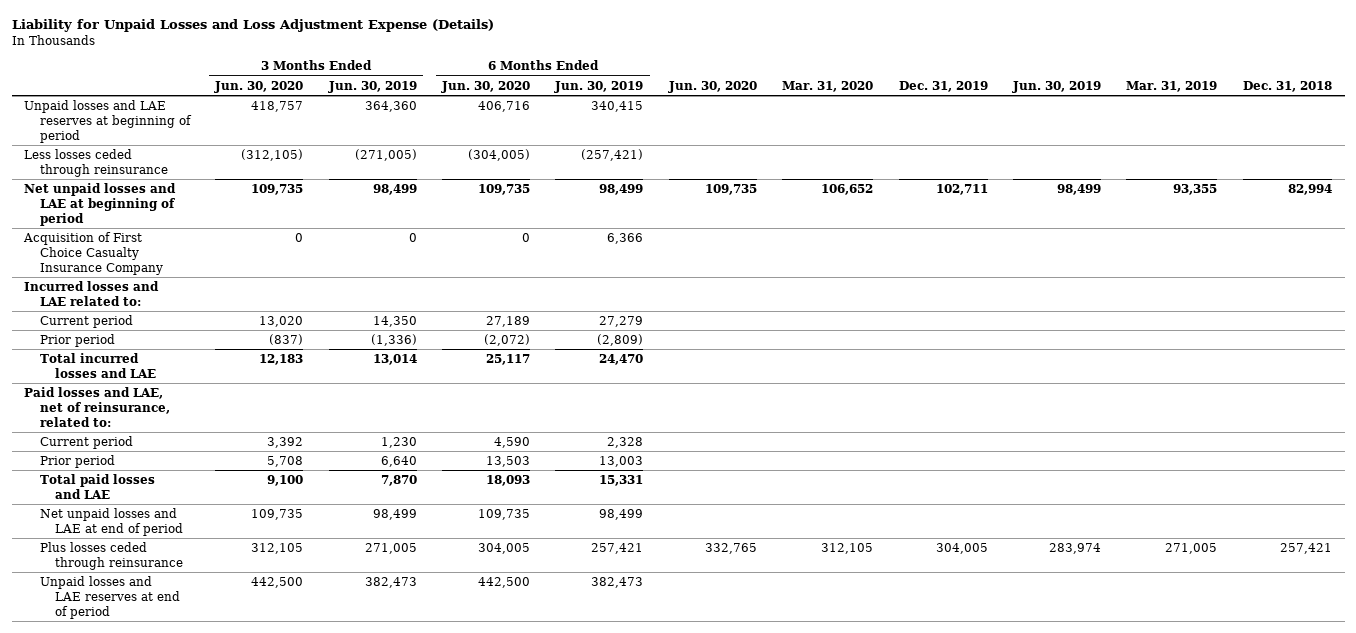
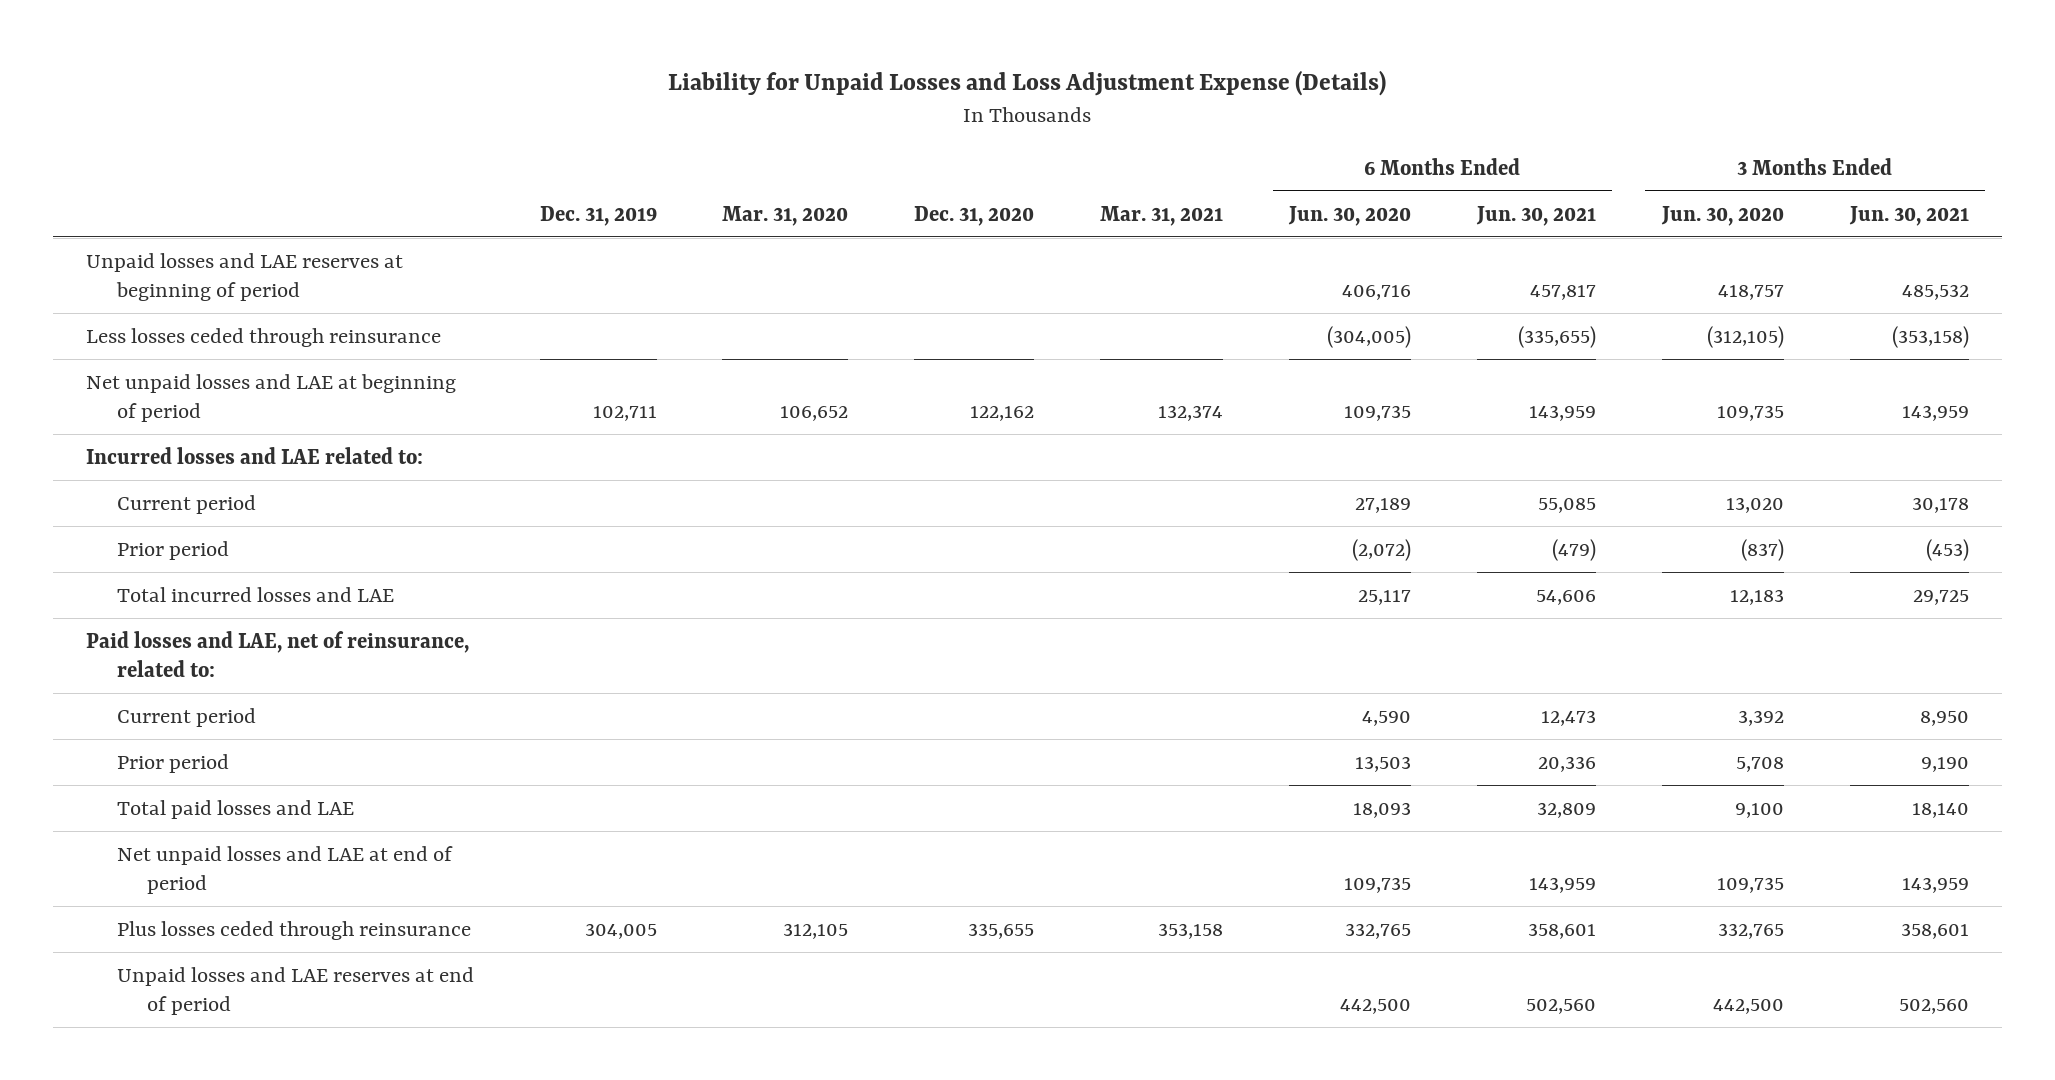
[327,80,417,93] Jun. 30, 2019 -> none
[554,80,644,93] Jun. 30, 2019 -> none
[667,80,757,93] Jun. 30, 2020 -> none
[1012,80,1102,93] Jun. 30, 2019 -> none
[1126,80,1218,92] Mar. 31, 2019 -> none
[1242,80,1332,92] Dec. 31, 2018 -> none
none -> [914,205,1035,226] Dec. 31, 2020
none -> [1100,205,1224,226] Mar. 31, 2021
none -> [1475,205,1596,226] Jun. 30, 2021
none -> [1848,205,1969,226] Jun. 30, 2021
[23,231,163,275] Acquisition of First Choice Casualty Insurance Company -> none
[251,542,304,554] 312,105 -> [1717,922,1784,939] 332,765
[477,542,530,554] 304,005 -> [1345,922,1412,939] 332,765

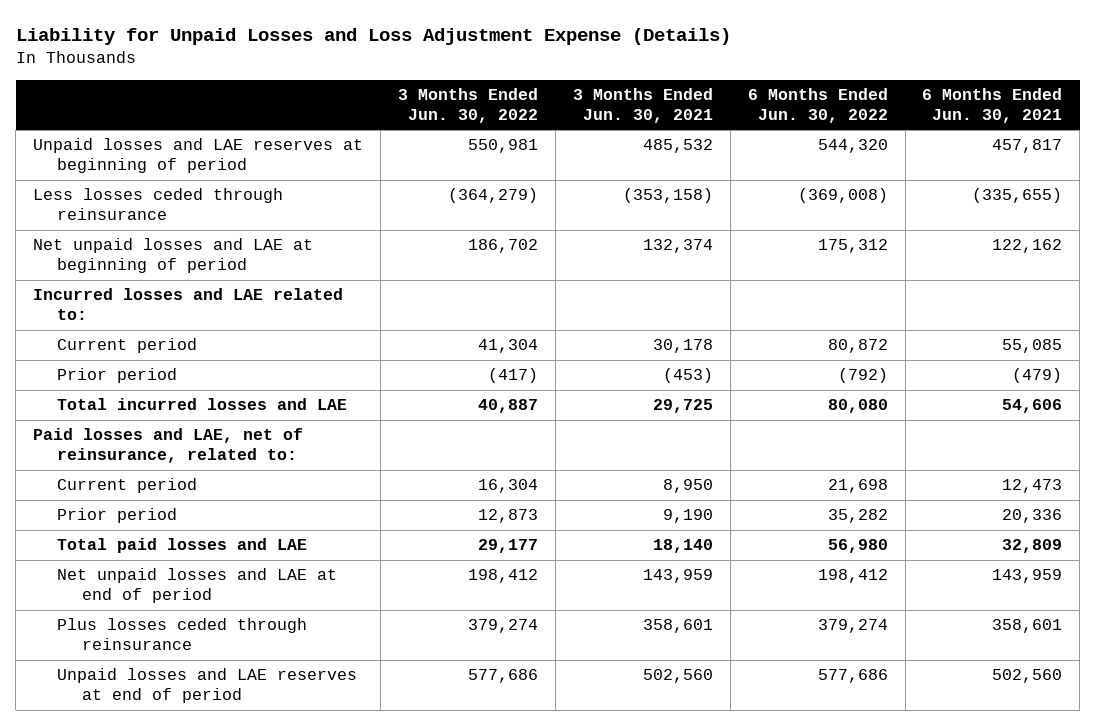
[539,205,657,226] Dec. 31, 2019 -> none
[722,205,849,226] Mar. 31, 2020 -> none
[914,205,1035,226] Dec. 31, 2020 -> none
[1100,205,1224,226] Mar. 31, 2021 -> none
[1288,205,1412,226] Jun. 30, 2020 -> none
[1660,205,1784,226] Jun. 30, 2020 -> none
none -> [398,87,539,123] 3 Months Ended Jun. 30, 2022
none -> [747,87,888,123] 6 Months Ended Jun. 30, 2022
[1528,404,1596,421] 143,959 -> [992,239,1063,254] 122,162
[1901,404,1969,421] 143,959 -> [642,239,713,254] 132,374

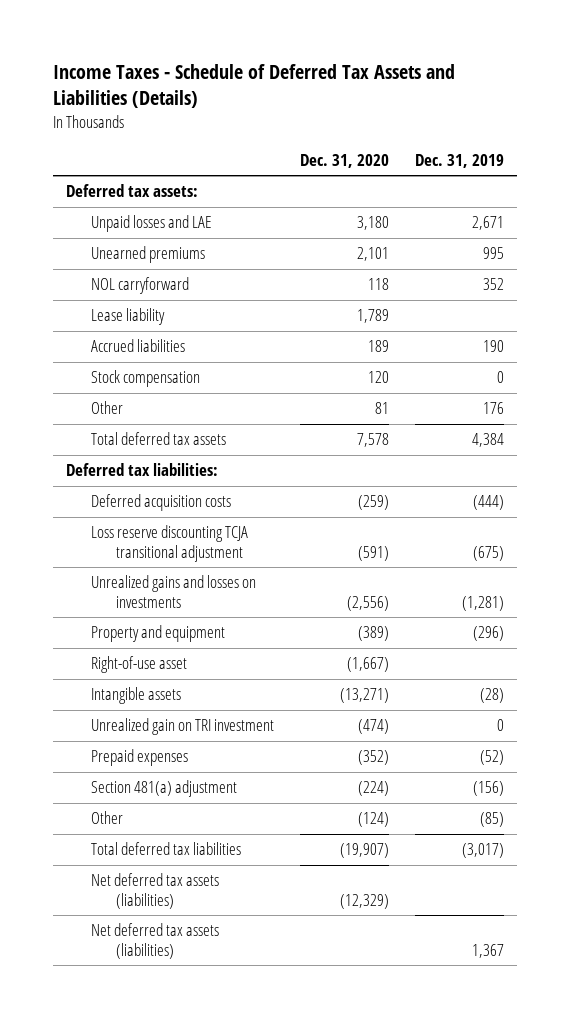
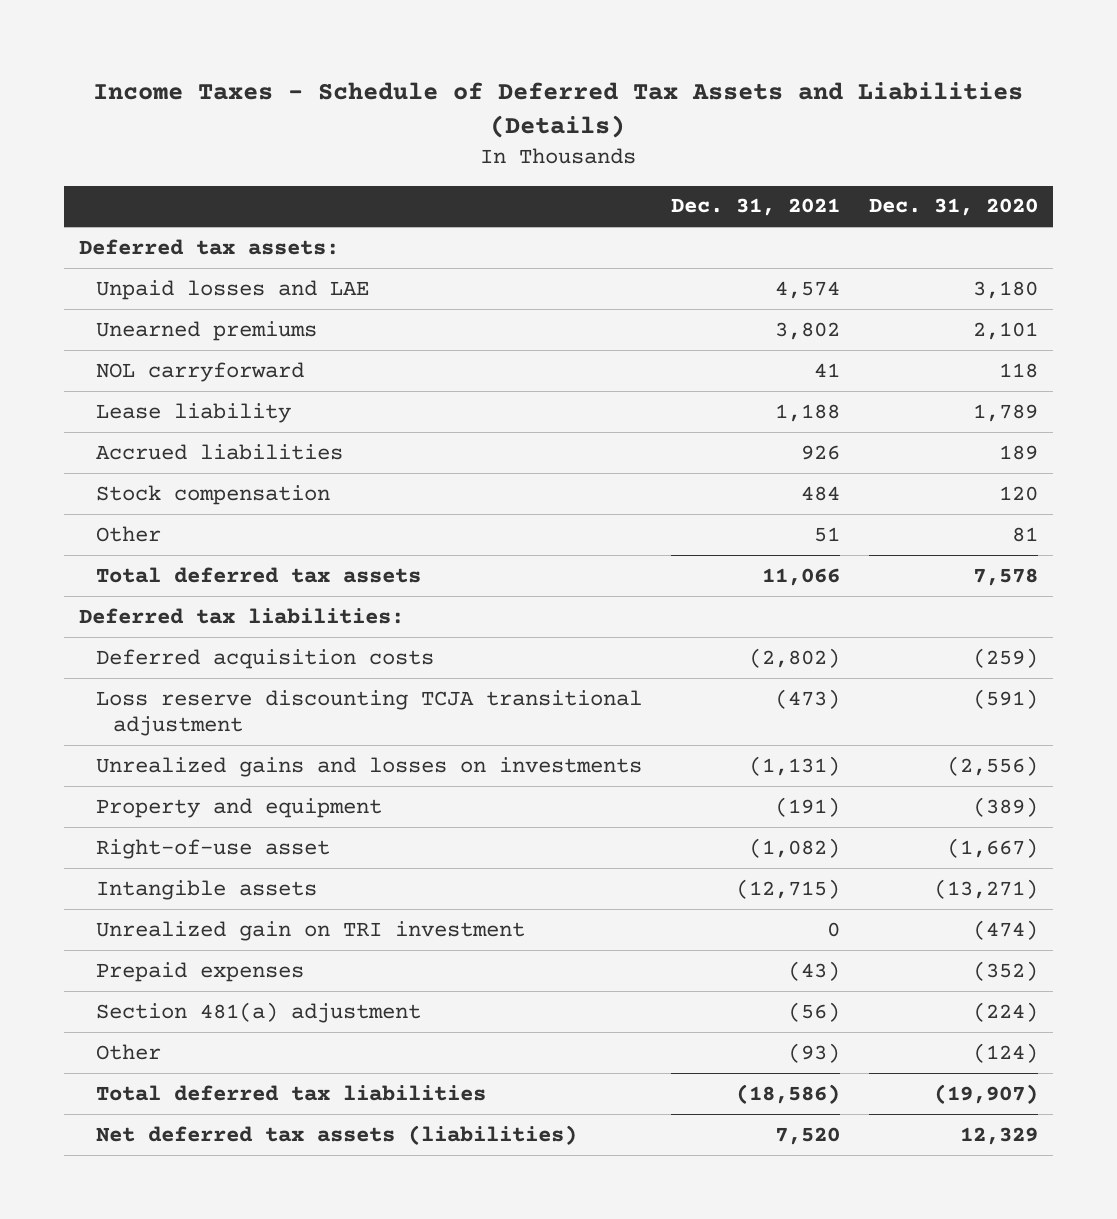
[414,154,504,169] Dec. 31, 2019 -> none
none -> [671,198,841,217] Dec. 31, 2021
[90,923,219,959] Net deferred tax assets (liabilities) -> none
[339,893,389,909] (12,329) -> [960,1126,1039,1145] 12,329

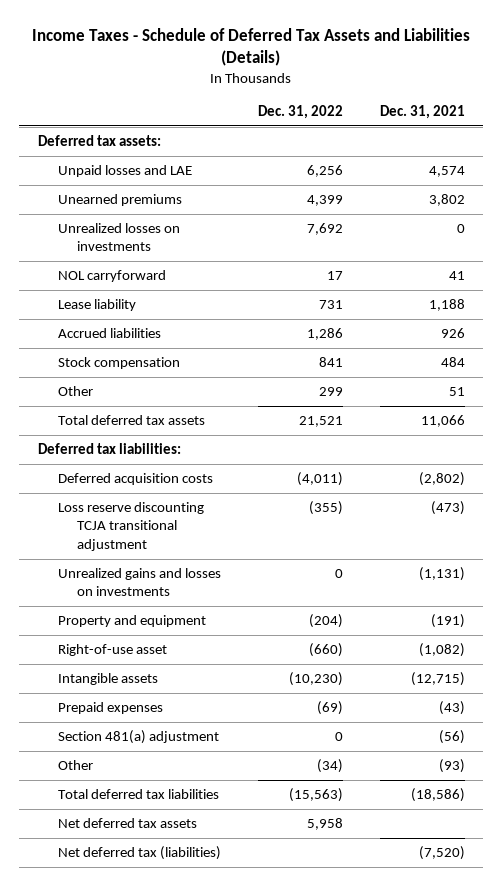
[869,198,1039,217] Dec. 31, 2020 -> none
none -> [257,104,343,119] Dec. 31, 2022
none -> [57,222,180,252] Unrealized losses on investments
[96,920,526,941] Unrealized gain on TRI investment -> none
none -> [57,817,197,828] Net deferred tax assets
[96,1124,578,1145] Net deferred tax assets (liabilities) -> [57,845,221,860] Net deferred tax (liabilities)
[775,1126,841,1145] 7,520 -> [418,845,465,860] (7,520)

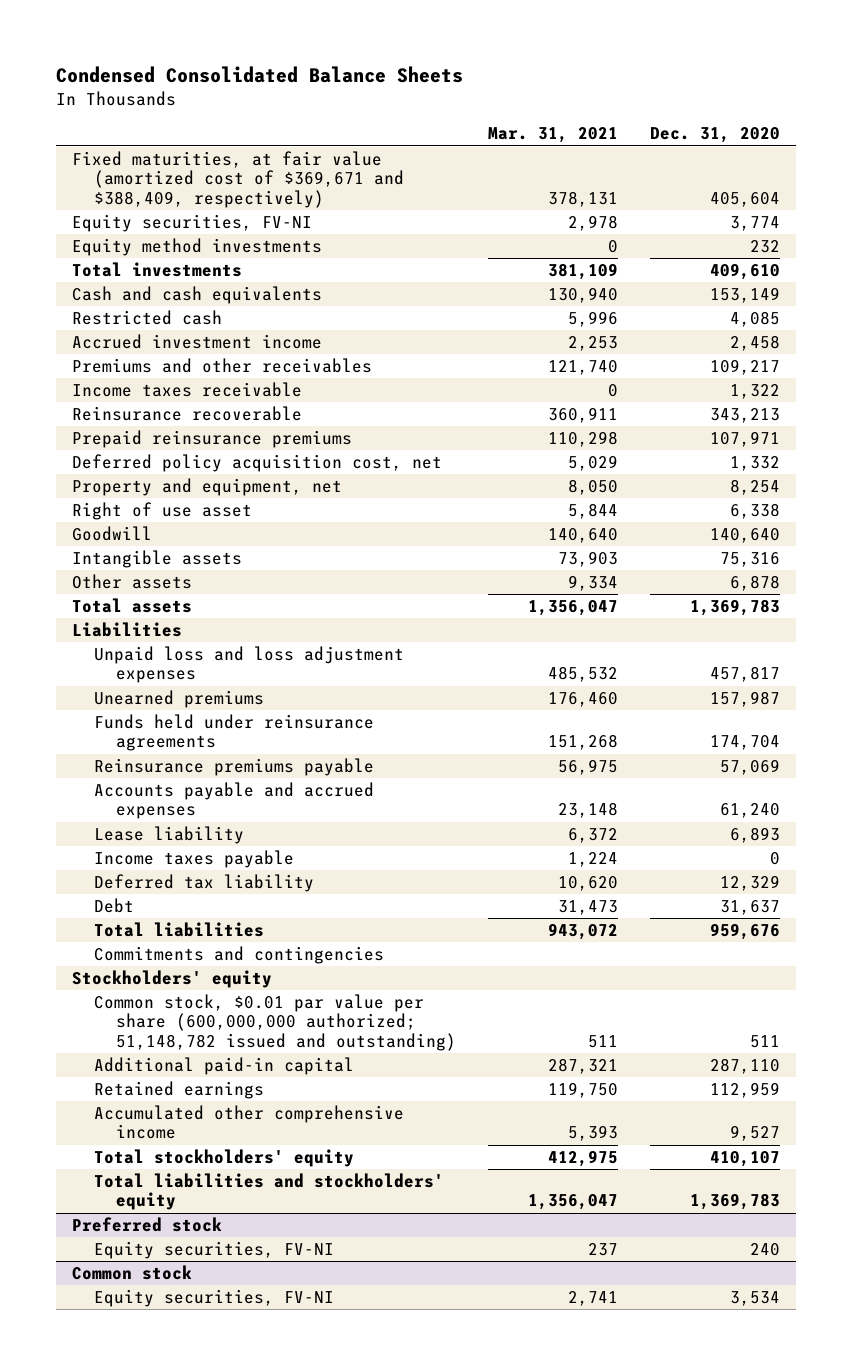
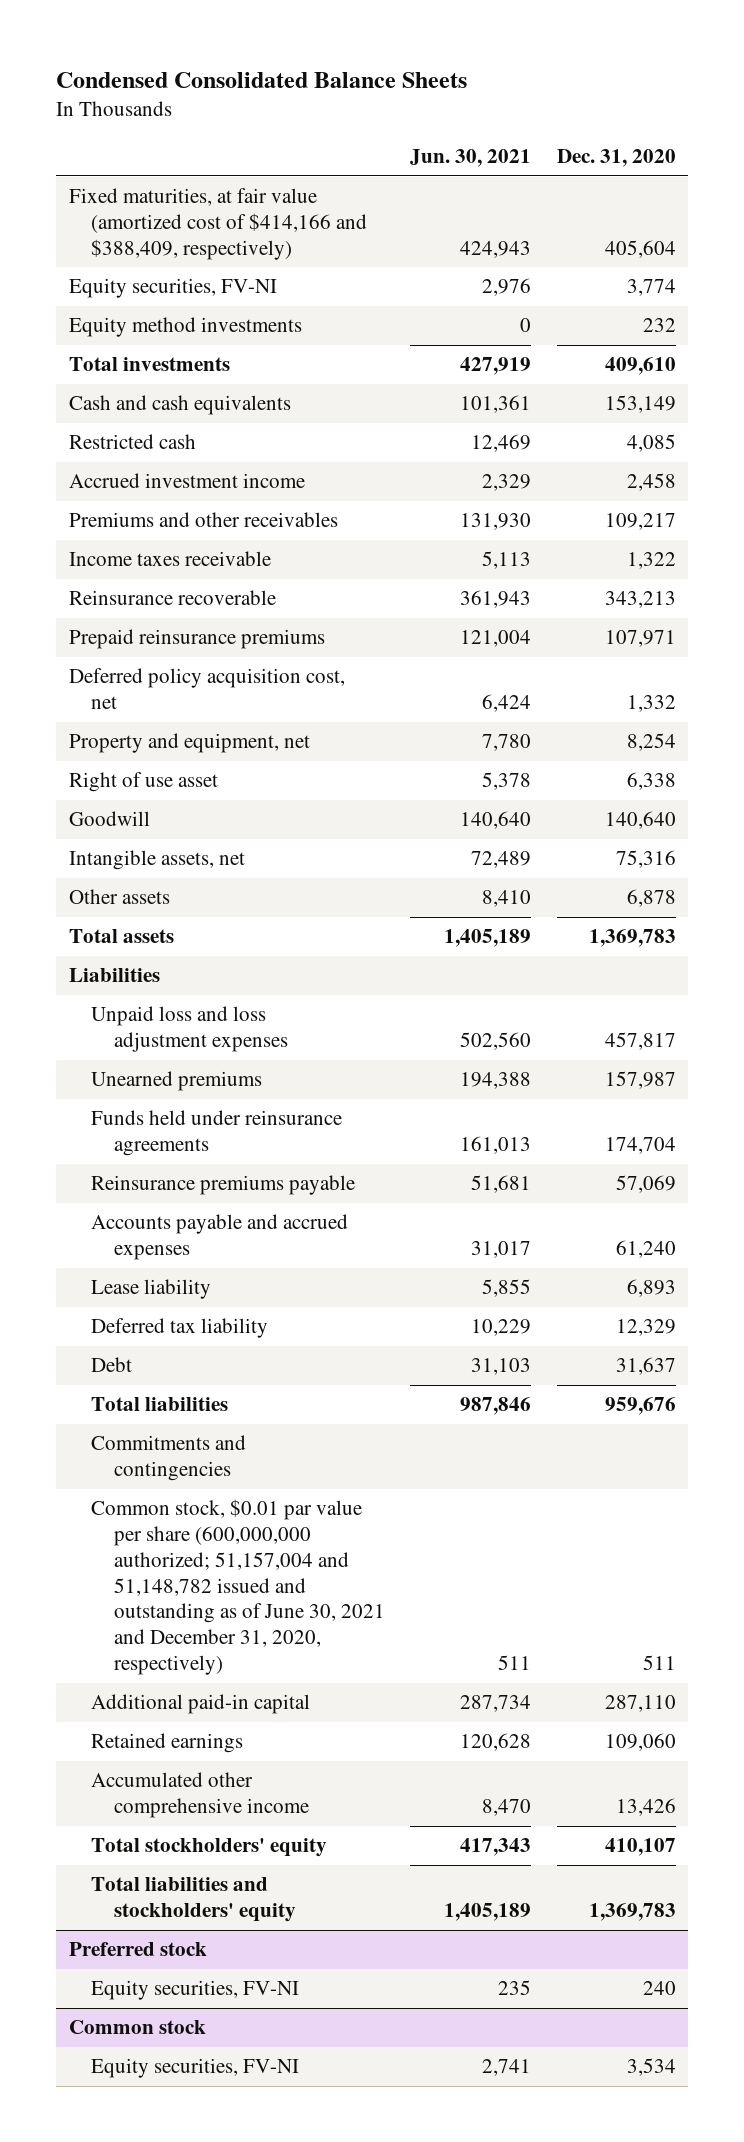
[488,127,619,144] Mar. 31, 2021 -> none
none -> [410,149,532,168] Jun. 30, 2021
[71,150,405,208] Fixed maturities, at fair value (amortized cost of $369,671 and $388,409, respectively) -> [68,188,368,260] Fixed maturities, at fair value (amortized cost of $414,166 and $388,409, respectively)
[71,549,242,568] Intangible assets -> [68,850,245,871] Intangible assets, net
[94,849,295,868] Income taxes payable -> none
[71,969,272,988] Stockholders' equity -> none
[94,993,457,1051] Common stock, $0.01 par value per share (600,000,000 authorized; 51,148,782 issued and outstanding) -> [91,1499,385,1676] Common stock, $0.01 par value per share (600,000,000 authorized; 51,157,004 and 51,148,782 issued and outstanding as of June 30, 2021 and December 31, 2020, respectively)
[710,1081,781,1098] 112,959 -> [604,1733,676,1752] 109,060
[730,1125,781,1142] 9,527 -> [615,1798,676,1817] 13,426

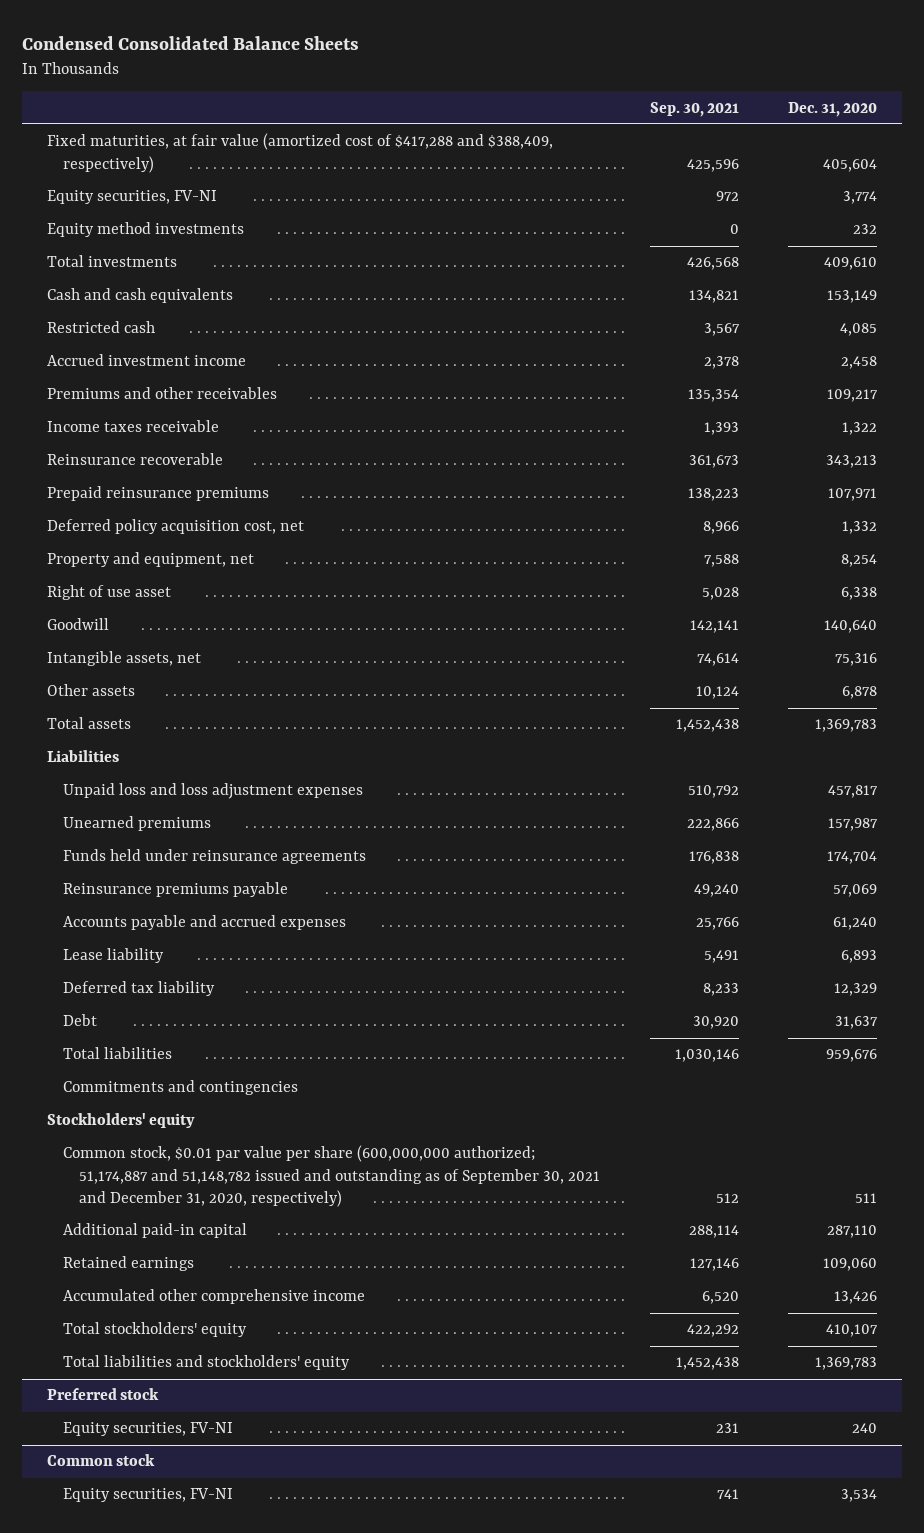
[410,149,532,168] Jun. 30, 2021 -> none
none -> [649,101,739,117] Sep. 30, 2021
[68,188,368,260] Fixed maturities, at fair value (amortized cost of $414,166 and $388,409, respectively) -> [47,133,554,173] Fixed maturities, at fair value (amortized cost of $417,288 and $388,409, respectively)
none -> [47,1113,196,1129] Stockholders' equity
[91,1499,385,1676] Common stock, $0.01 par value per share (600,000,000 authorized; 51,157,004 and 51,148,782 issued and outstanding as of June 30, 2021 and December 31, 2020, respectively) -> [62,1145,600,1208] Common stock, $0.01 par value per share (600,000,000 authorized; 51,174,887 and 51,148,782 issued and outstanding as of September 30, 2021 and December 31, 2020, respectively)

